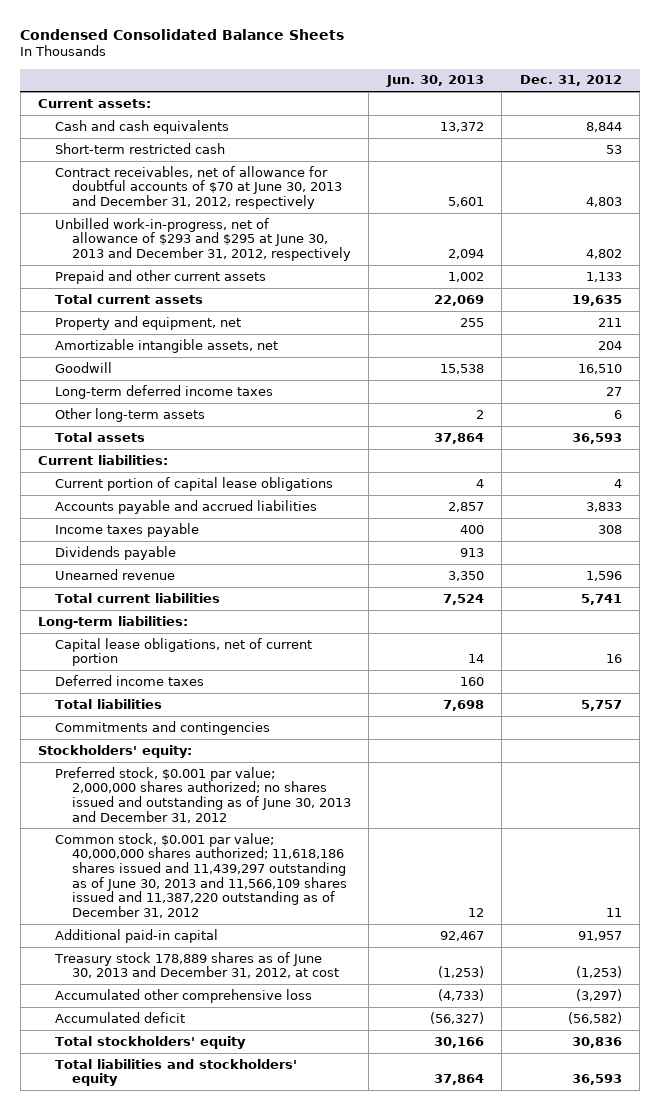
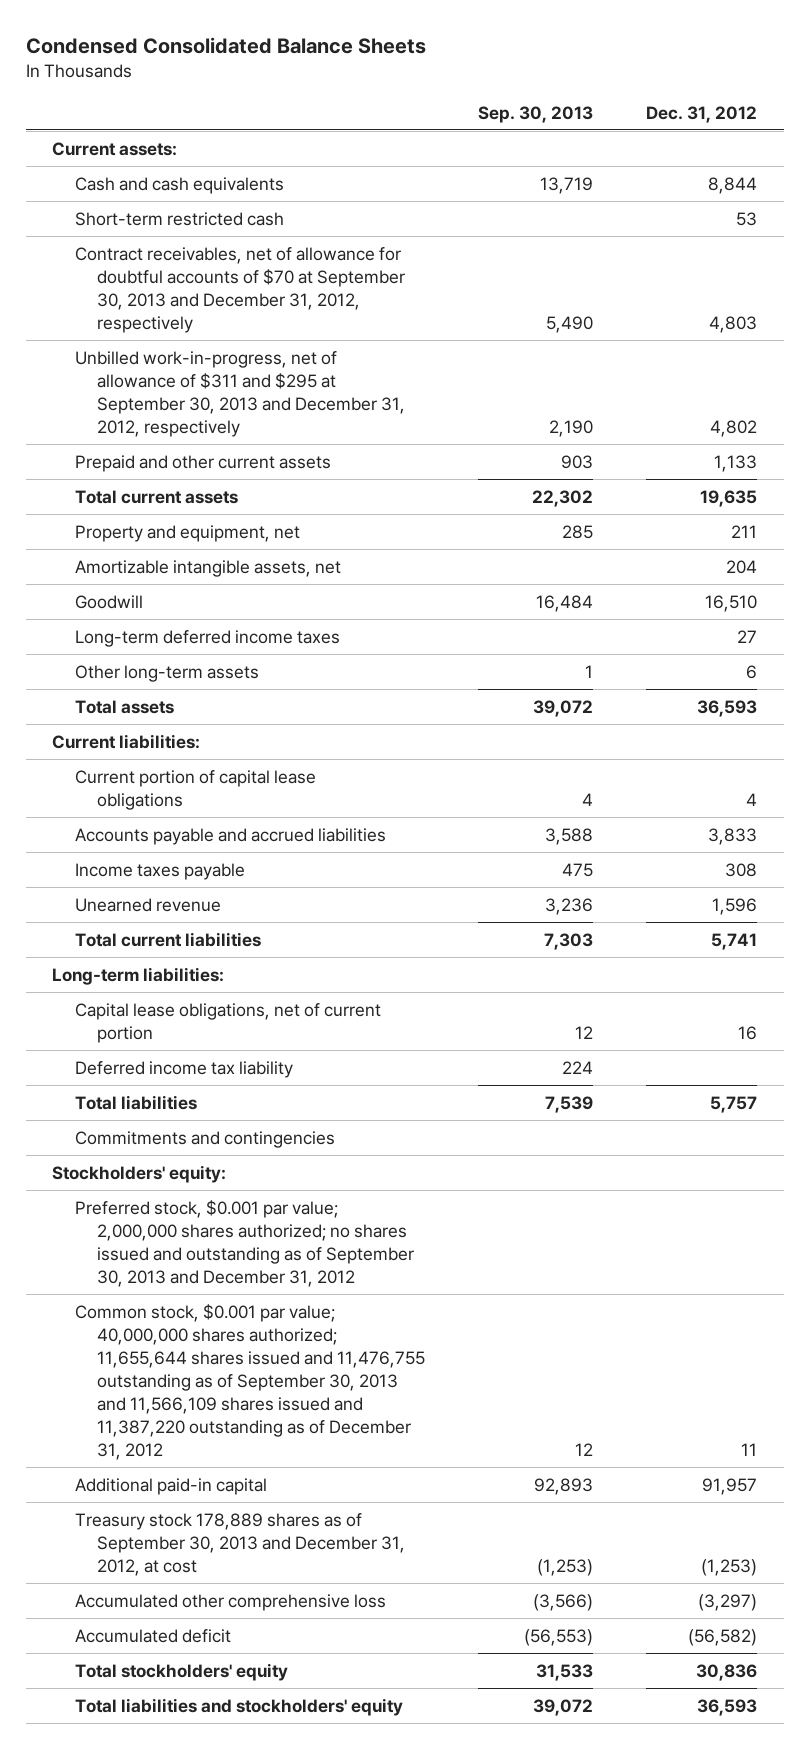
[385,75,484,88] Jun. 30, 2013 -> none
none -> [477,105,593,123] Sep. 30, 2013
[55,165,343,210] Contract receivables, net of allowance for doubtful accounts of $70 at June 30, 2013 and December 31, 2012, respectively -> [74,246,405,333] Contract receivables, net of allowance for doubtful accounts of $70 at September 30, 2013 and December 31, 2012, respectively
[55,217,352,262] Unbilled work-in-progress, net of allowance of $293 and $295 at June 30, 2013 and December 31, 2012, respectively -> [74,350,405,437] Unbilled work-in-progress, net of allowance of $311 and $295 at September 30, 2013 and December 31, 2012, respectively
[55,545,177,560] Dividends payable -> none
[55,674,205,686] Deferred income taxes -> [74,1060,293,1078] Deferred income tax liability
[55,766,352,823] Preferred stock, $0.001 par value; 2,000,000 shares authorized; no shares issued and outstanding as of June 30, 2013 and December 31, 2012 -> [74,1199,414,1287] Preferred stock, $0.001 par value; 2,000,000 shares authorized; no shares issued and outstanding as of September 30, 2013 and December 31, 2012
[55,832,348,918] Common stock, $0.001 par value; 40,000,000 shares authorized; 11,618,186 shares issued and 11,439,297 outstanding as of June 30, 2013 and 11,566,109 shares issued and 11,387,220 outstanding as of December 31, 2012 -> [74,1303,425,1460] Common stock, $0.001 par value; 40,000,000 shares authorized; 11,655,644 shares issued and 11,476,755 outstanding as of September 30, 2013 and 11,566,109 shares issued and 11,387,220 outstanding as of December 31, 2012
[54,951,340,979] Treasury stock 178,889 shares as of June 30, 2013 and December 31, 2012, at cost -> [74,1512,405,1576] Treasury stock 178,889 shares as of September 30, 2013 and December 31, 2012, at cost

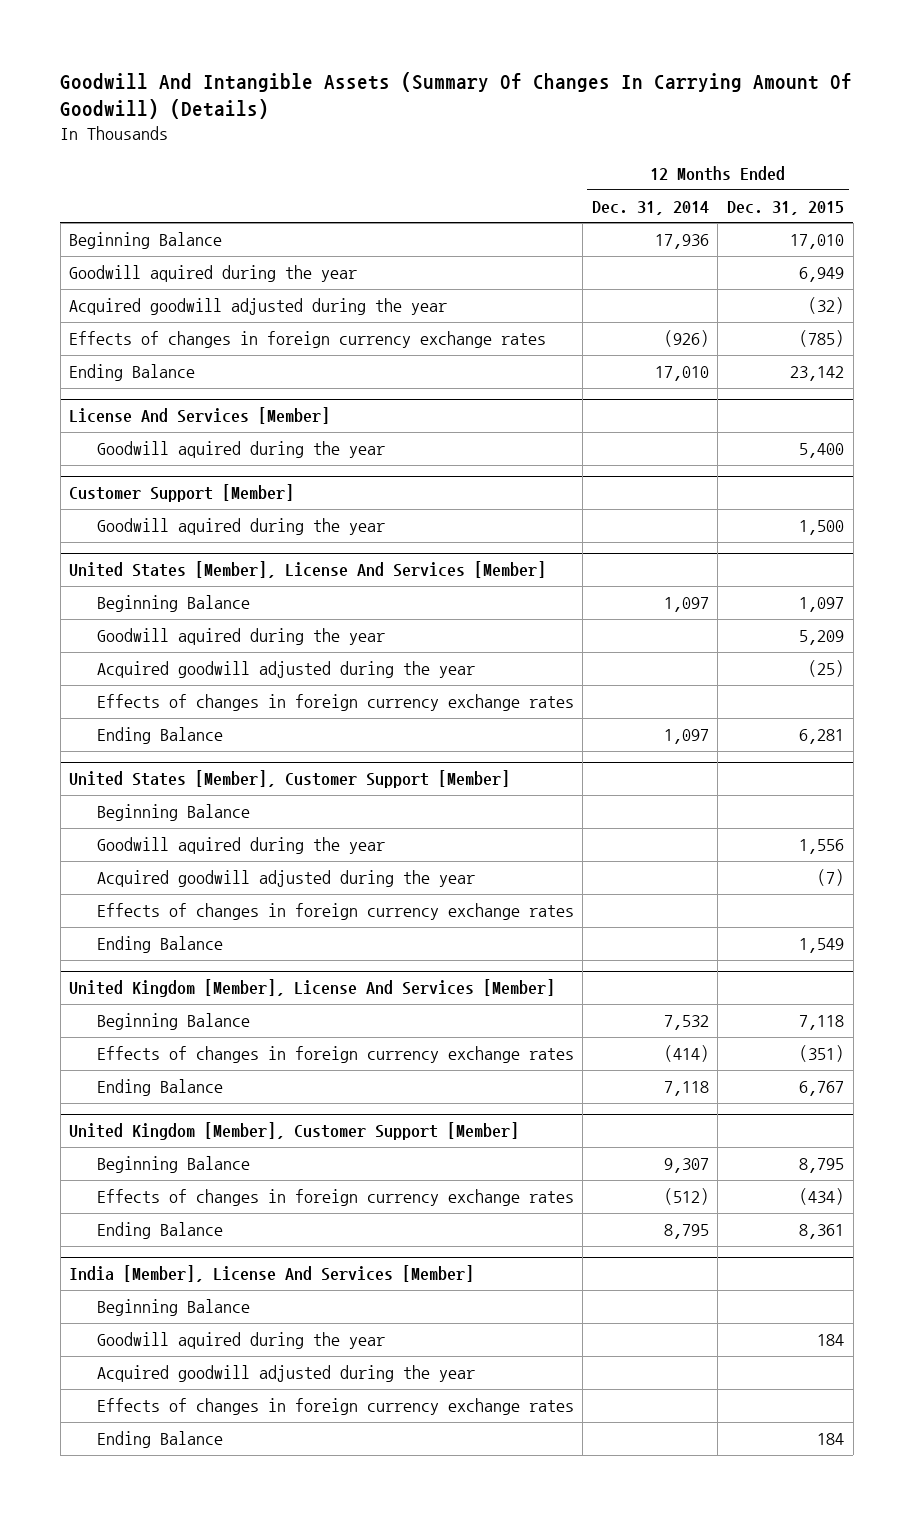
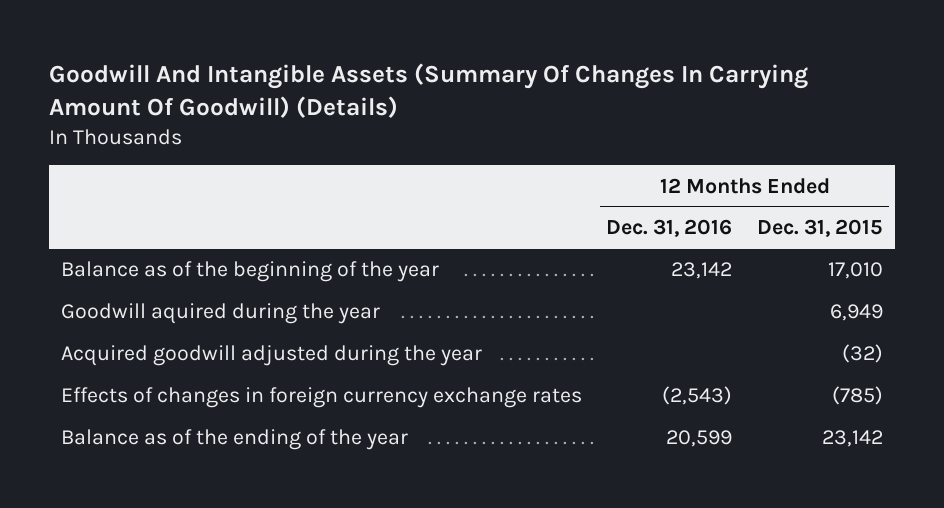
[591,200,709,215] Dec. 31, 2014 -> none
none -> [606,219,733,238] Dec. 31, 2016
[69,231,223,249] Beginning Balance -> [60,261,439,283] Balance as of the beginning of the year
[69,407,331,425] License And Services [Member] -> none
[96,440,385,458] Goodwill aquired during the year -> none
[69,484,295,503] Customer Support [Member] -> none
[96,517,385,535] Goodwill aquired during the year -> none
[69,561,547,579] United States [Member], License And Services [Member] -> none
[96,594,250,612] Beginning Balance -> none
[96,627,385,645] Goodwill aquired during the year -> none
[96,660,475,678] Acquired goodwill adjusted during the year -> none
[96,693,574,711] Effects of changes in foreign currency exchange rates -> none
[96,726,223,744] Ending Balance -> none
[69,770,511,789] United States [Member], Customer Support [Member] -> none
[96,803,250,821] Beginning Balance -> none
[96,836,385,854] Goodwill aquired during the year -> none
[96,869,475,887] Acquired goodwill adjusted during the year -> none
[96,902,574,920] Effects of changes in foreign currency exchange rates -> none
[96,935,223,953] Ending Balance -> none
[69,979,556,998] United Kingdom [Member], License And Services [Member] -> none
[96,1012,250,1030] Beginning Balance -> none
[96,1045,574,1063] Effects of changes in foreign currency exchange rates -> none
[96,1078,223,1096] Ending Balance -> none
[69,1122,520,1141] United Kingdom [Member], Customer Support [Member] -> none
[96,1155,250,1173] Beginning Balance -> none
[96,1188,574,1206] Effects of changes in foreign currency exchange rates -> none
[96,1221,223,1239] Ending Balance -> none
[69,1265,475,1283] India [Member], License And Services [Member] -> none
[96,1298,250,1316] Beginning Balance -> none
[96,1331,385,1349] Goodwill aquired during the year -> none
[96,1364,475,1382] Acquired goodwill adjusted during the year -> none
[96,1397,574,1415] Effects of changes in foreign currency exchange rates -> none
[96,1430,223,1448] Ending Balance -> none
[69,363,196,381] Ending Balance -> [60,429,408,451] Balance as of the ending of the year

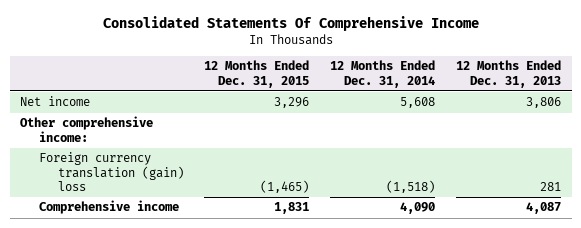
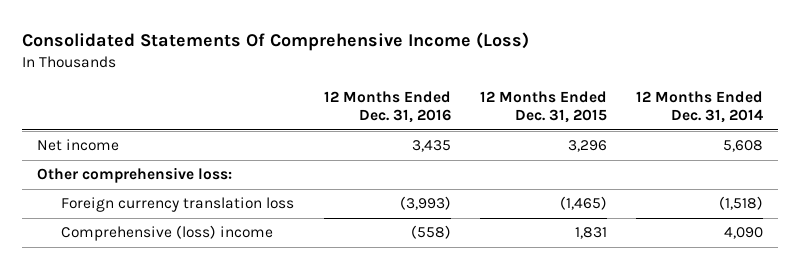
[102,16,479,32] Consolidated Statements Of Comprehensive Income -> [22,32,530,52] Consolidated Statements Of Comprehensive Income (Loss)
[456,60,562,88] 12 Months Ended Dec. 31, 2013 -> none
none -> [323,90,451,124] 12 Months Ended Dec. 31, 2016
[20,116,154,142] Other comprehensive income: -> [36,167,232,184] Other comprehensive loss:
[38,152,184,191] Foreign currency translation (gain) loss -> [61,197,295,213] Foreign currency translation loss
[38,200,179,215] Comprehensive income -> [61,225,274,242] Comprehensive (loss) income

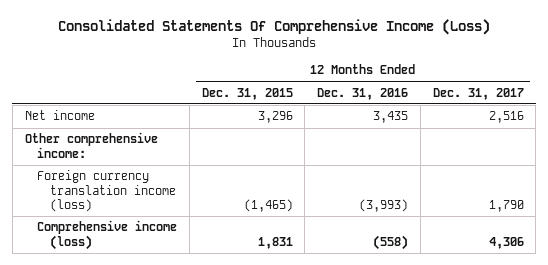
[636,90,764,124] 12 Months Ended Dec. 31, 2014 -> none
none -> [432,87,524,100] Dec. 31, 2017
[36,167,232,184] Other comprehensive loss: -> [24,132,158,158] Other comprehensive income:
[61,197,295,213] Foreign currency translation loss -> [37,170,176,213] Foreign currency translation income (loss)
[61,225,274,242] Comprehensive (loss) income -> [37,220,178,250] Comprehensive income (loss)

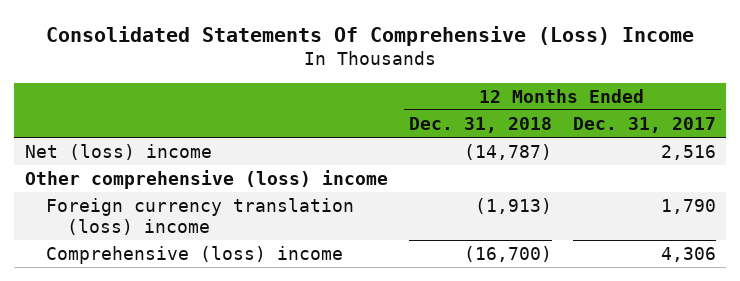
[58,18,491,35] Consolidated Statements Of Comprehensive Income (Loss) -> [46,25,695,46] Consolidated Statements Of Comprehensive (Loss) Income
[201,87,293,100] Dec. 31, 2015 -> none
[317,87,409,100] Dec. 31, 2016 -> none
none -> [408,117,552,134] Dec. 31, 2018
[24,110,95,121] Net income -> [24,144,212,161] Net (loss) income
[24,132,158,158] Other comprehensive income: -> [24,170,388,190] Other comprehensive (loss) income
[37,170,176,213] Foreign currency translation income (loss) -> [45,198,354,236] Foreign currency translation (loss) income
[37,220,178,250] Comprehensive income (loss) -> [45,246,343,265] Comprehensive (loss) income

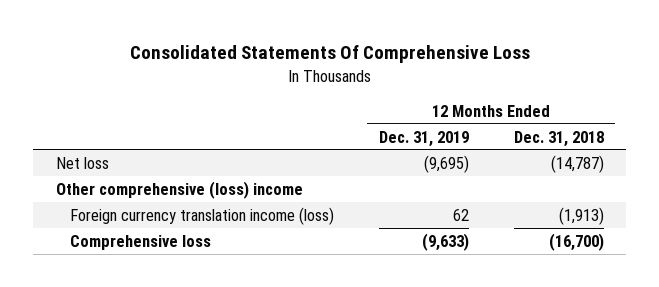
[46,25,695,46] Consolidated Statements Of Comprehensive (Loss) Income -> [129,45,530,64] Consolidated Statements Of Comprehensive Loss
[572,117,716,134] Dec. 31, 2017 -> none
none -> [378,130,469,147] Dec. 31, 2019
[24,144,212,161] Net (loss) income -> [55,156,109,169] Net loss
[45,198,354,236] Foreign currency translation (loss) income -> [69,206,334,225] Foreign currency translation income (loss)
[45,246,343,265] Comprehensive (loss) income -> [69,234,211,250] Comprehensive loss

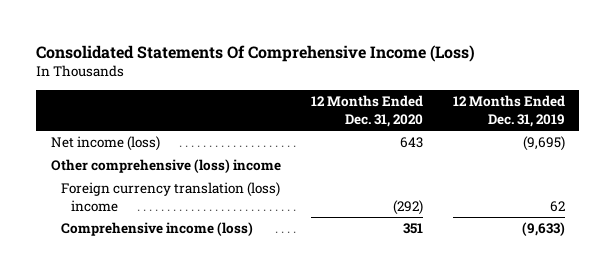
[129,45,530,64] Consolidated Statements Of Comprehensive Loss -> [36,44,476,62] Consolidated Statements Of Comprehensive Income (Loss)
[513,130,604,147] Dec. 31, 2018 -> none
none -> [310,95,423,127] 12 Months Ended Dec. 31, 2020
[55,156,109,169] Net loss -> [51,136,161,152] Net income (loss)
[69,206,334,225] Foreign currency translation income (loss) -> [61,182,281,212] Foreign currency translation (loss) income
[69,234,211,250] Comprehensive loss -> [61,222,254,237] Comprehensive income (loss)

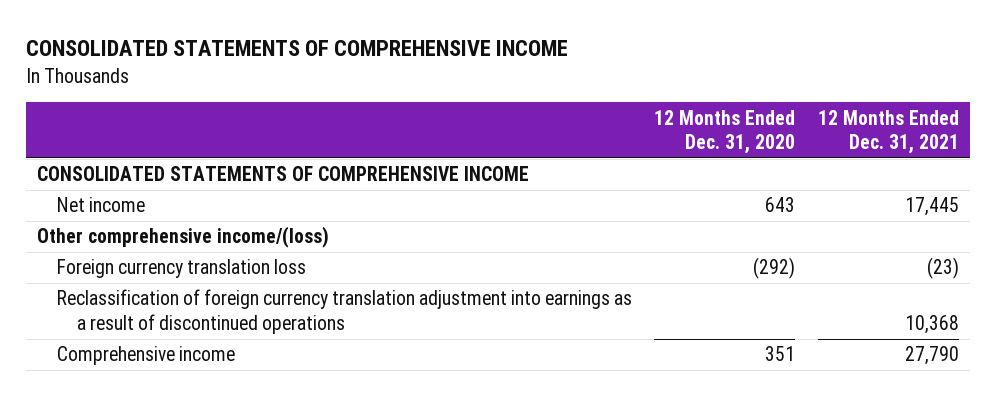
[36,44,476,62] Consolidated Statements Of Comprehensive Income (Loss) -> [25,40,568,57] CONSOLIDATED STATEMENTS OF COMPREHENSIVE INCOME
[452,95,565,127] 12 Months Ended Dec. 31, 2019 -> none
none -> [817,109,959,155] 12 Months Ended Dec. 31, 2021
none -> [37,166,530,182] CONSOLIDATED STATEMENTS OF COMPREHENSIVE INCOME
[51,136,161,152] Net income (loss) -> [56,197,145,213] Net income
[51,159,282,174] Other comprehensive (loss) income -> [37,226,330,249] Other comprehensive income/(loss)
[61,182,281,212] Foreign currency translation (loss) income -> [56,259,306,279] Foreign currency translation loss
none -> [56,289,632,335] Reclassification of foreign currency translation adjustment into earnings as a result of discontinued operations
[61,222,254,237] Comprehensive income (loss) -> [56,346,235,366] Comprehensive income

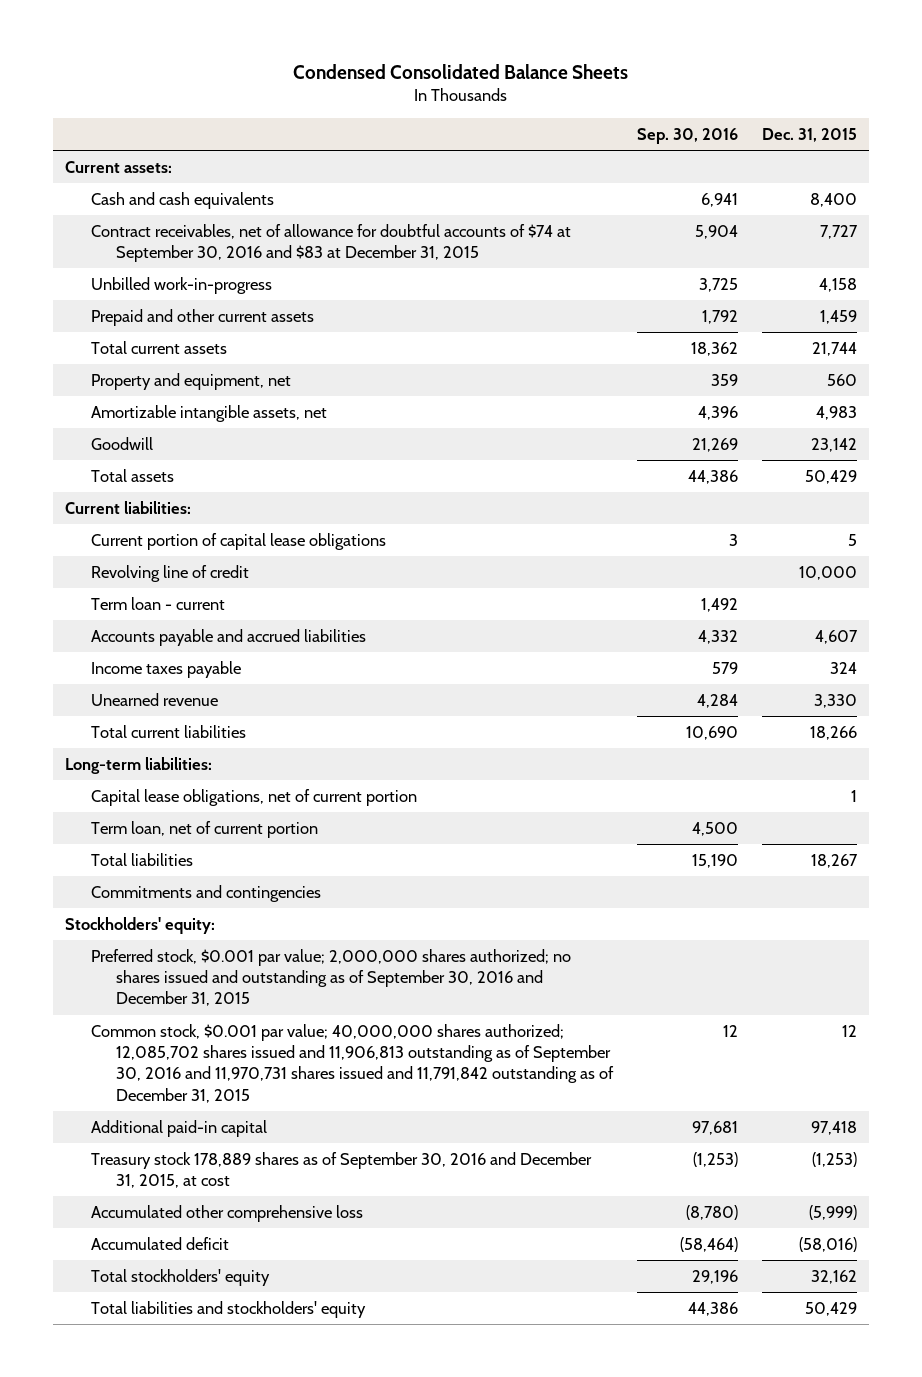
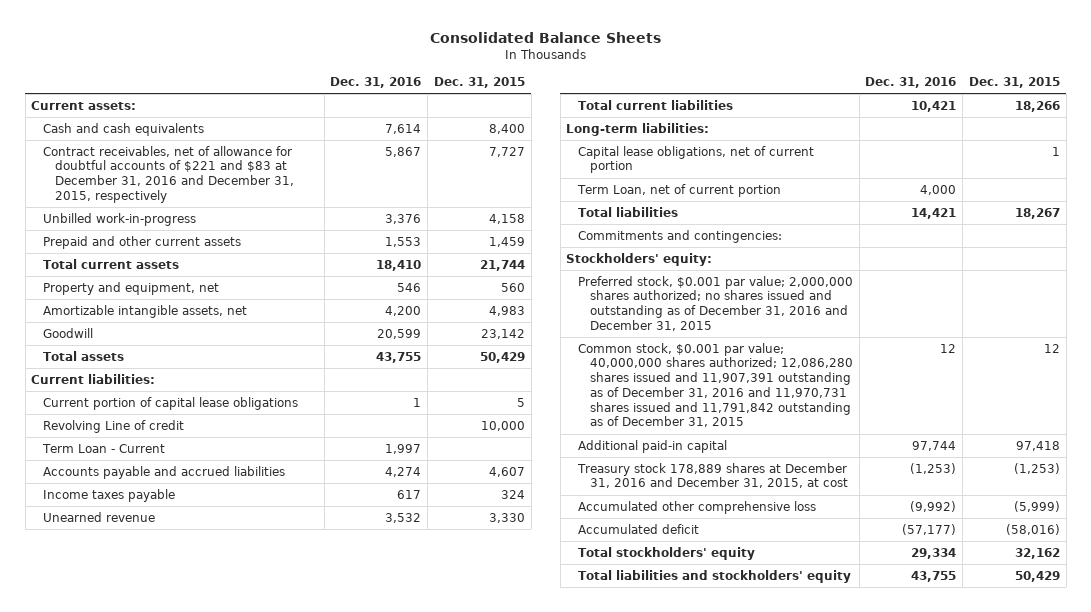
[292,63,628,79] Condensed Consolidated Balance Sheets -> [429,32,661,44] Consolidated Balance Sheets
[637,127,739,144] Sep. 30, 2016 -> none
none -> [330,76,422,88] Dec. 31, 2016
[90,223,571,263] Contract receivables, net of allowance for doubtful accounts of $74 at September 30, 2016 and $83 at December 31, 2015 -> [43,145,294,203] Contract receivables, net of allowance for doubtful accounts of $221 and $83 at December 31, 2016 and December 31, 2015, respectively
[90,564,249,582] Revolving line of credit -> [43,419,185,433] Revolving Line of credit
[90,596,225,610] Term loan - current -> [42,443,166,453] Term Loan - Current
[90,820,318,838] Term loan, net of current portion -> [576,183,781,197] Term Loan, net of current portion
[90,884,321,902] Commitments and contingencies -> [577,229,782,243] Commitments and contingencies:
[90,948,571,1007] Preferred stock, $0.001 par value; 2,000,000 shares authorized; no shares issued and outstanding as of September 30, 2016 and December 31, 2015 -> [577,275,853,331] Preferred stock, $0.001 par value; 2,000,000 shares authorized; no shares issued and outstanding as of December 31, 2016 and December 31, 2015
[90,1023,615,1103] Common stock, $0.001 par value; 40,000,000 shares authorized; 12,085,702 shares issued and 11,906,813 outstanding as of September 30, 2016 and 11,970,731 shares issued and 11,791,842 outstanding as of December 31, 2015 -> [577,342,853,428] Common stock, $0.001 par value; 40,000,000 shares authorized; 12,086,280 shares issued and 11,907,391 outstanding as of December 31, 2016 and 11,970,731 shares issued and 11,791,842 outstanding as of December 31, 2015
[90,1151,592,1189] Treasury stock 178,889 shares as of September 30, 2016 and December 31, 2015, at cost -> [576,462,848,489] Treasury stock 178,889 shares at December 31, 2016 and December 31, 2015, at cost

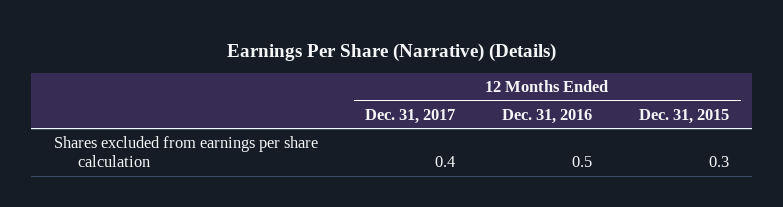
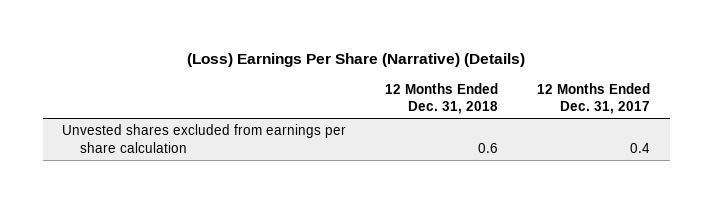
[226,42,556,62] Earnings Per Share (Narrative) (Details) -> [187,52,526,67] (Loss) Earnings Per Share (Narrative) (Details)
[502,108,593,124] Dec. 31, 2016 -> none
[639,108,730,124] Dec. 31, 2015 -> none
none -> [385,82,499,115] 12 Months Ended Dec. 31, 2018
[54,136,319,168] Shares excluded from earnings per share calculation -> [62,124,347,153] Unvested shares excluded from earnings per share calculation

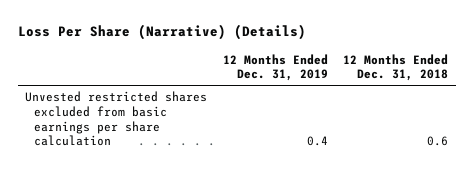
[187,52,526,67] (Loss) Earnings Per Share (Narrative) (Details) -> [17,24,306,41] Loss Per Share (Narrative) (Details)
[537,82,651,115] 12 Months Ended Dec. 31, 2017 -> none
none -> [222,53,328,82] 12 Months Ended Dec. 31, 2019
[62,124,347,153] Unvested shares excluded from earnings per share calculation -> [25,91,208,147] Unvested restricted shares excluded from basic earnings per share calculation

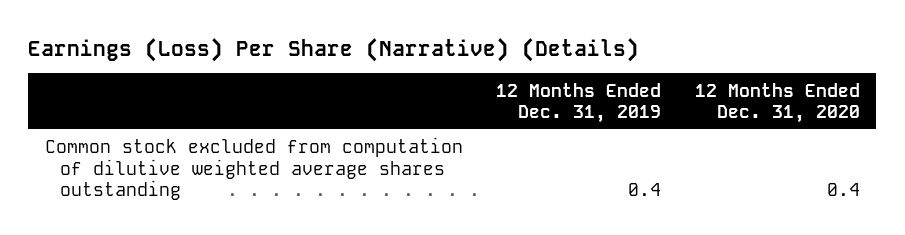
[17,24,306,41] Loss Per Share (Narrative) (Details) -> [28,37,640,62] Earnings (Loss) Per Share (Narrative) (Details)
[343,53,449,82] 12 Months Ended Dec. 31, 2018 -> none
none -> [694,82,860,124] 12 Months Ended Dec. 31, 2020
[25,91,208,147] Unvested restricted shares excluded from basic earnings per share calculation -> [45,137,464,201] Common stock excluded from computation of dilutive weighted average shares outstanding

